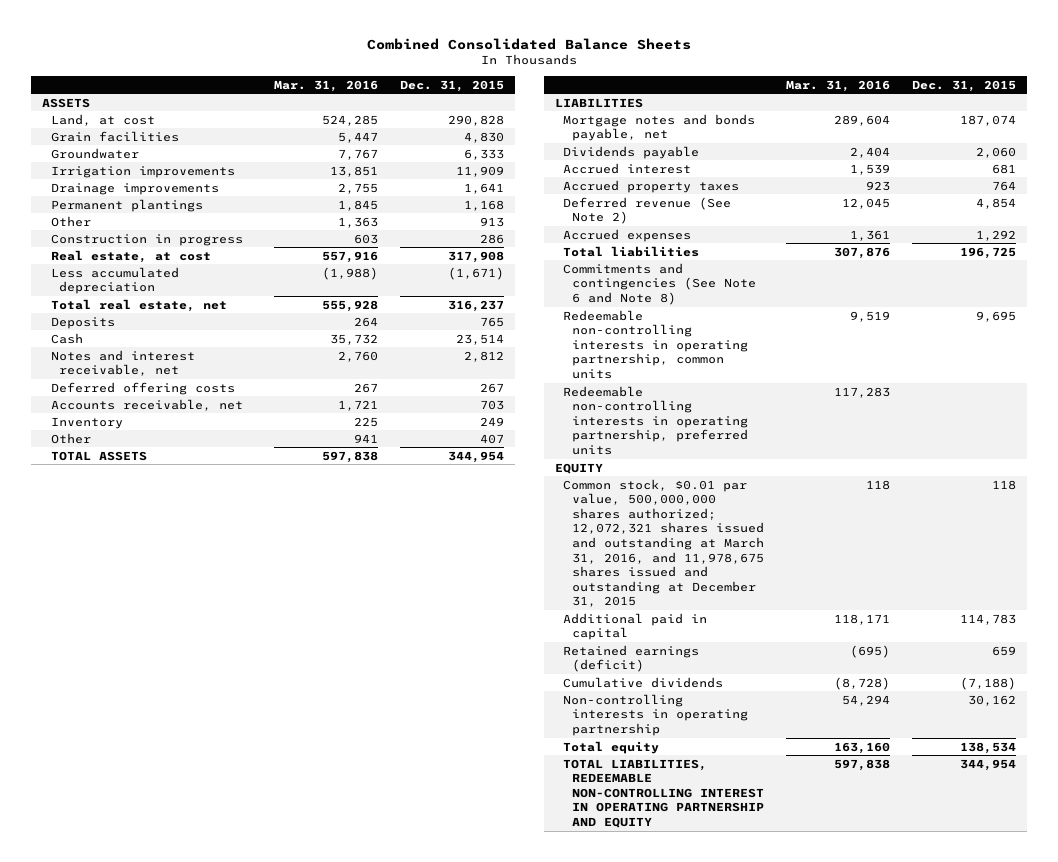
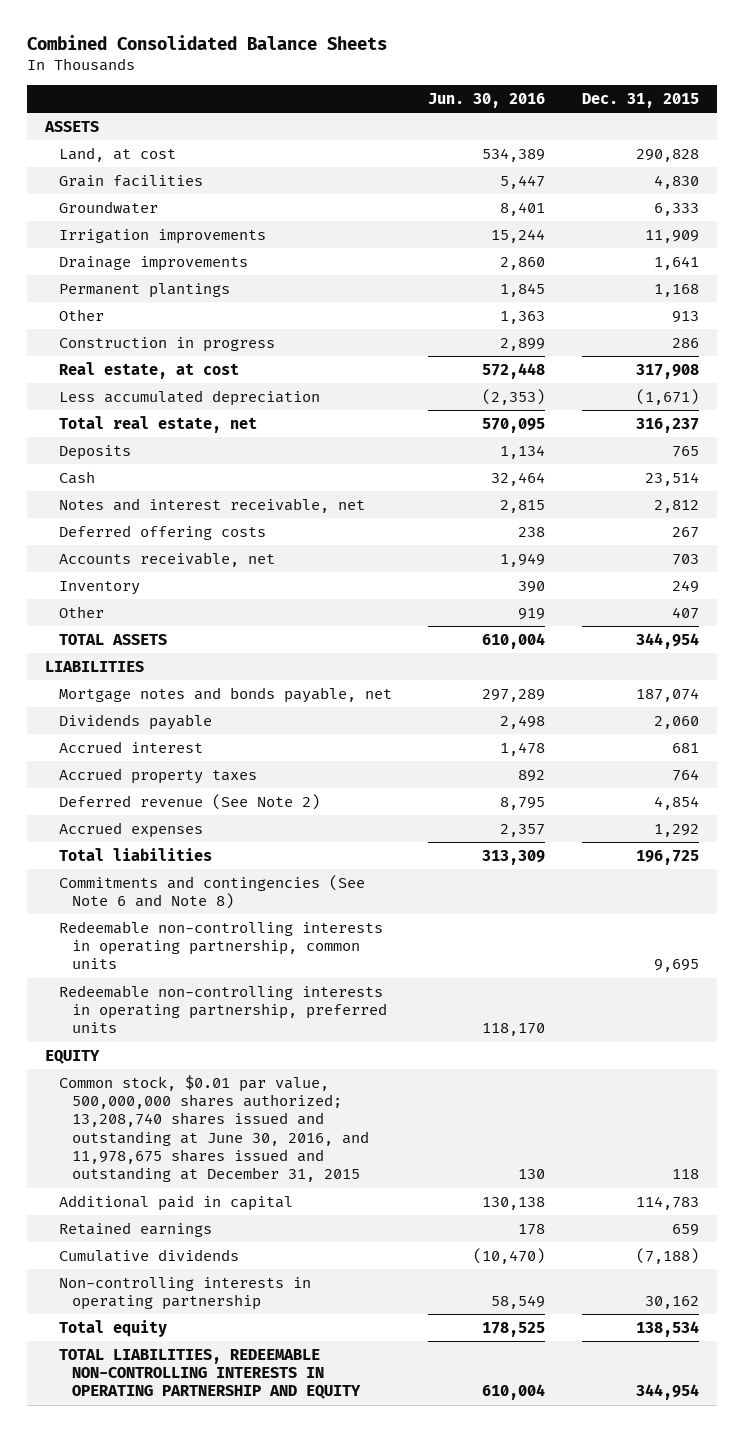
[273,79,378,92] Mar. 31, 2016 -> none
none -> [428,92,546,108] Jun. 30, 2016
[563,478,764,608] Common stock, $0.01 par value, 500,000,000 shares authorized; 12,072,321 shares issued and outstanding at March 31, 2016, and 11,978,675 shares issued and outstanding at December 31, 2015 -> [58,1074,370,1183] Common stock, $0.01 par value, 500,000,000 shares authorized; 13,208,740 shares issued and outstanding at June 30, 2016, and 11,978,675 shares issued and outstanding at December 31, 2015
[563,644,700,673] Retained earnings (deficit) -> [58,1221,212,1237] Retained earnings
[563,758,764,829] TOTAL LIABILITIES, REDEEMABLE NON-CONTROLLING INTEREST IN OPERATING PARTNERSHIP AND EQUITY -> [58,1348,362,1400] TOTAL LIABILITIES, REDEEMABLE NON-CONTROLLING INTERESTS IN OPERATING PARTNERSHIP AND EQUITY

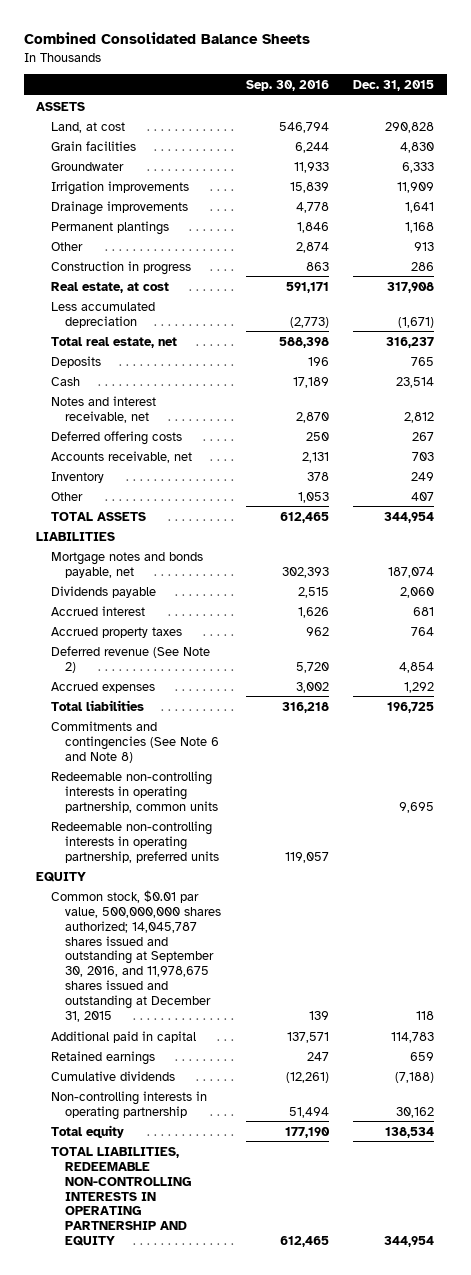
[428,92,546,108] Jun. 30, 2016 -> none
none -> [245,80,329,92] Sep. 30, 2016
[58,1074,370,1183] Common stock, $0.01 par value, 500,000,000 shares authorized; 13,208,740 shares issued and outstanding at June 30, 2016, and 11,978,675 shares issued and outstanding at December 31, 2015 -> [50,889,222,1023] Common stock, $0.01 par value, 500,000,000 shares authorized; 14,045,787 shares issued and outstanding at September 30, 2016, and 11,978,675 shares issued and outstanding at December 31, 2015

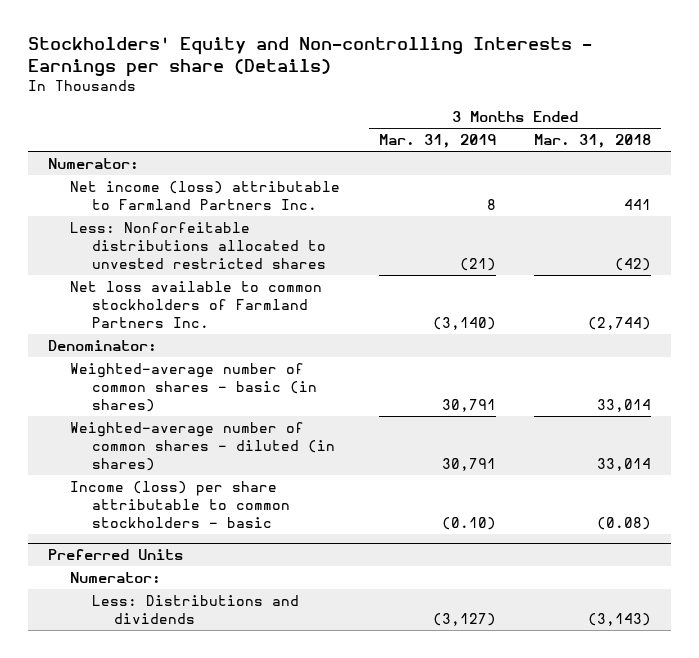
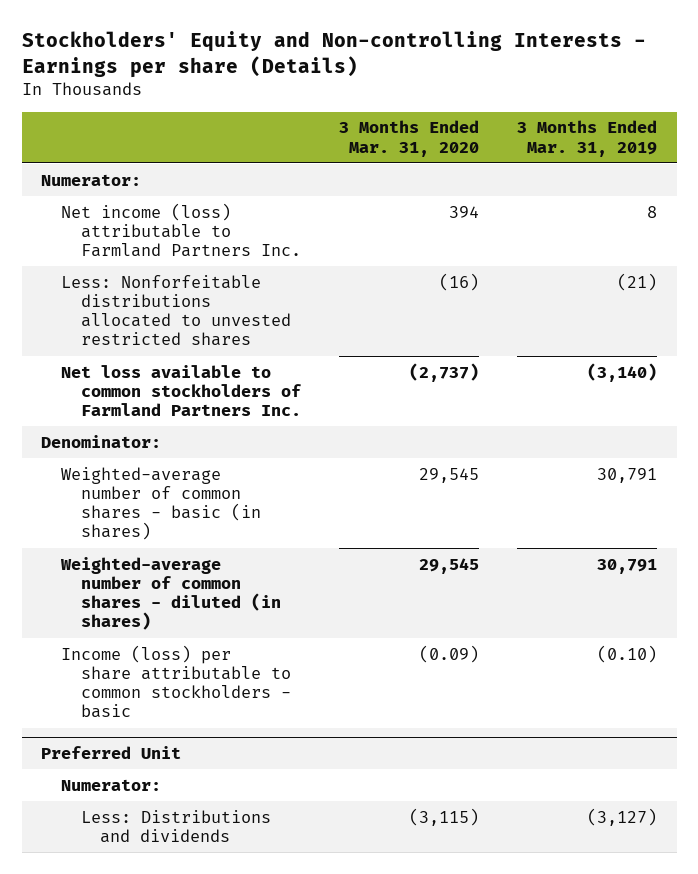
[534,134,652,149] Mar. 31, 2018 -> none
none -> [338,120,479,157] 3 Months Ended Mar. 31, 2020
[47,548,183,560] Preferred Units -> [41,746,182,760] Preferred Unit

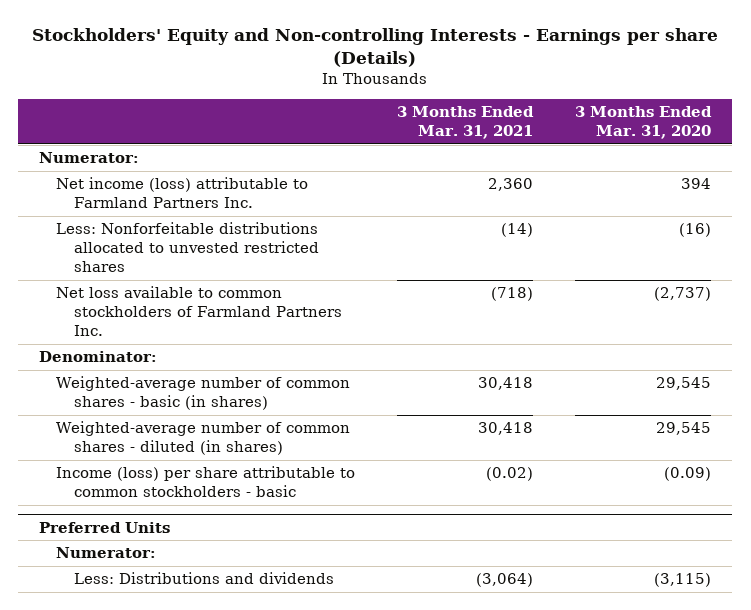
[517,120,658,157] 3 Months Ended Mar. 31, 2019 -> none
none -> [397,106,535,140] 3 Months Ended Mar. 31, 2021
[41,746,182,760] Preferred Unit -> [39,521,171,533] Preferred Units

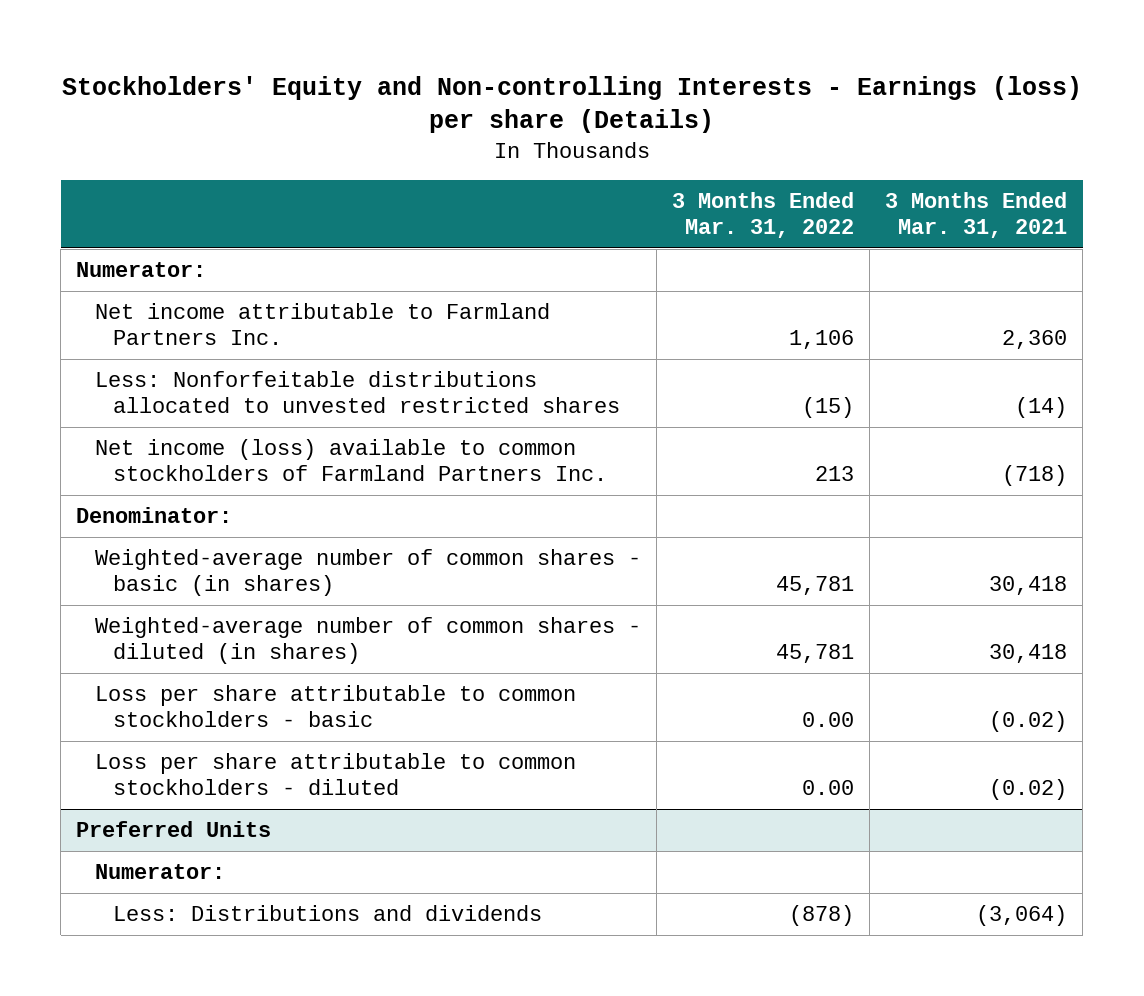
[32,28,719,68] Stockholders' Equity and Non-controlling Interests - Earnings per share (Details) -> [61,75,1082,134] Stockholders' Equity and Non-controlling Interests - Earnings (loss) per share (Details)
[575,106,713,140] 3 Months Ended Mar. 31, 2020 -> none
none -> [671,191,854,238] 3 Months Ended Mar. 31, 2022
[56,177,309,209] Net income (loss) attributable to Farmland Partners Inc. -> [94,303,550,346] Net income attributable to Farmland Partners Inc.
[56,286,342,337] Net loss available to common stockholders of Farmland Partners Inc. -> [94,439,608,482] Net income (loss) available to common stockholders of Farmland Partners Inc.
[56,466,356,498] Income (loss) per share attributable to common stockholders - basic -> [94,685,576,728] Loss per share attributable to common stockholders - basic
none -> [94,753,576,796] Loss per share attributable to common stockholders - diluted

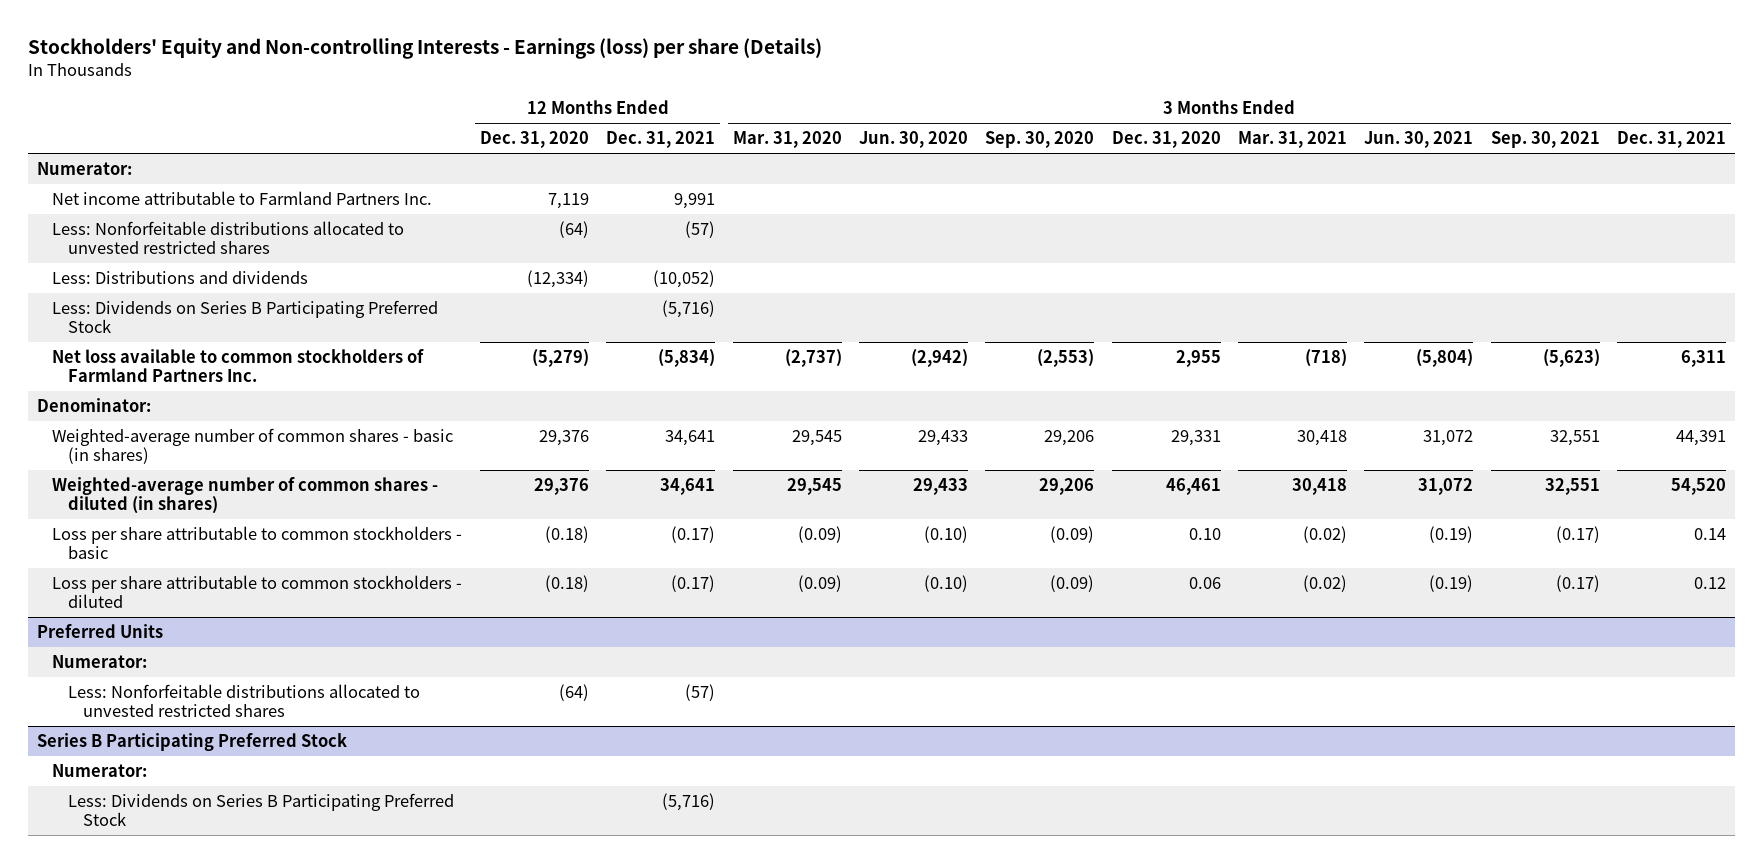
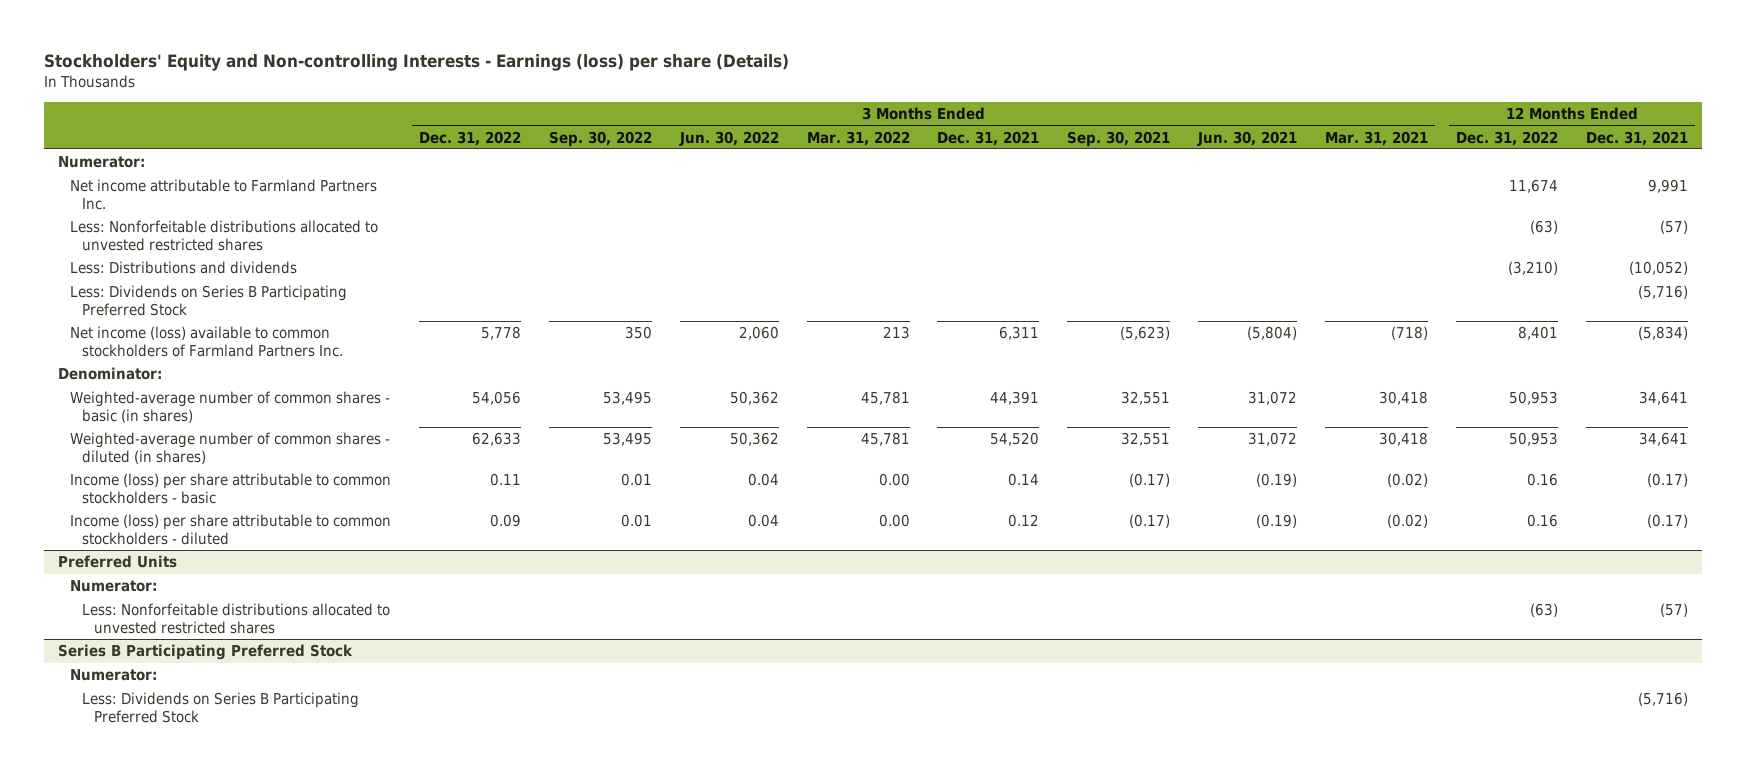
[479,131,589,149] Dec. 31, 2020 -> none
[732,131,842,149] Mar. 31, 2020 -> none
[858,131,968,149] Jun. 30, 2020 -> none
[985,131,1095,149] Sep. 30, 2020 -> none
[1111,131,1221,149] Dec. 31, 2020 -> none
none -> [418,130,521,146] Dec. 31, 2022
none -> [548,130,652,147] Sep. 30, 2022
none -> [678,130,779,146] Jun. 30, 2022
none -> [806,130,910,146] Mar. 31, 2022
none -> [1456,130,1559,146] Dec. 31, 2022
[52,349,425,383] Net loss available to common stockholders of Farmland Partners Inc. -> [69,326,344,357] Net income (loss) available to common stockholders of Farmland Partners Inc.
[52,526,463,560] Loss per share attributable to common stockholders - basic -> [69,473,391,504] Income (loss) per share attributable to common stockholders - basic
[52,575,463,609] Loss per share attributable to common stockholders - diluted -> [69,514,391,545] Income (loss) per share attributable to common stockholders - diluted

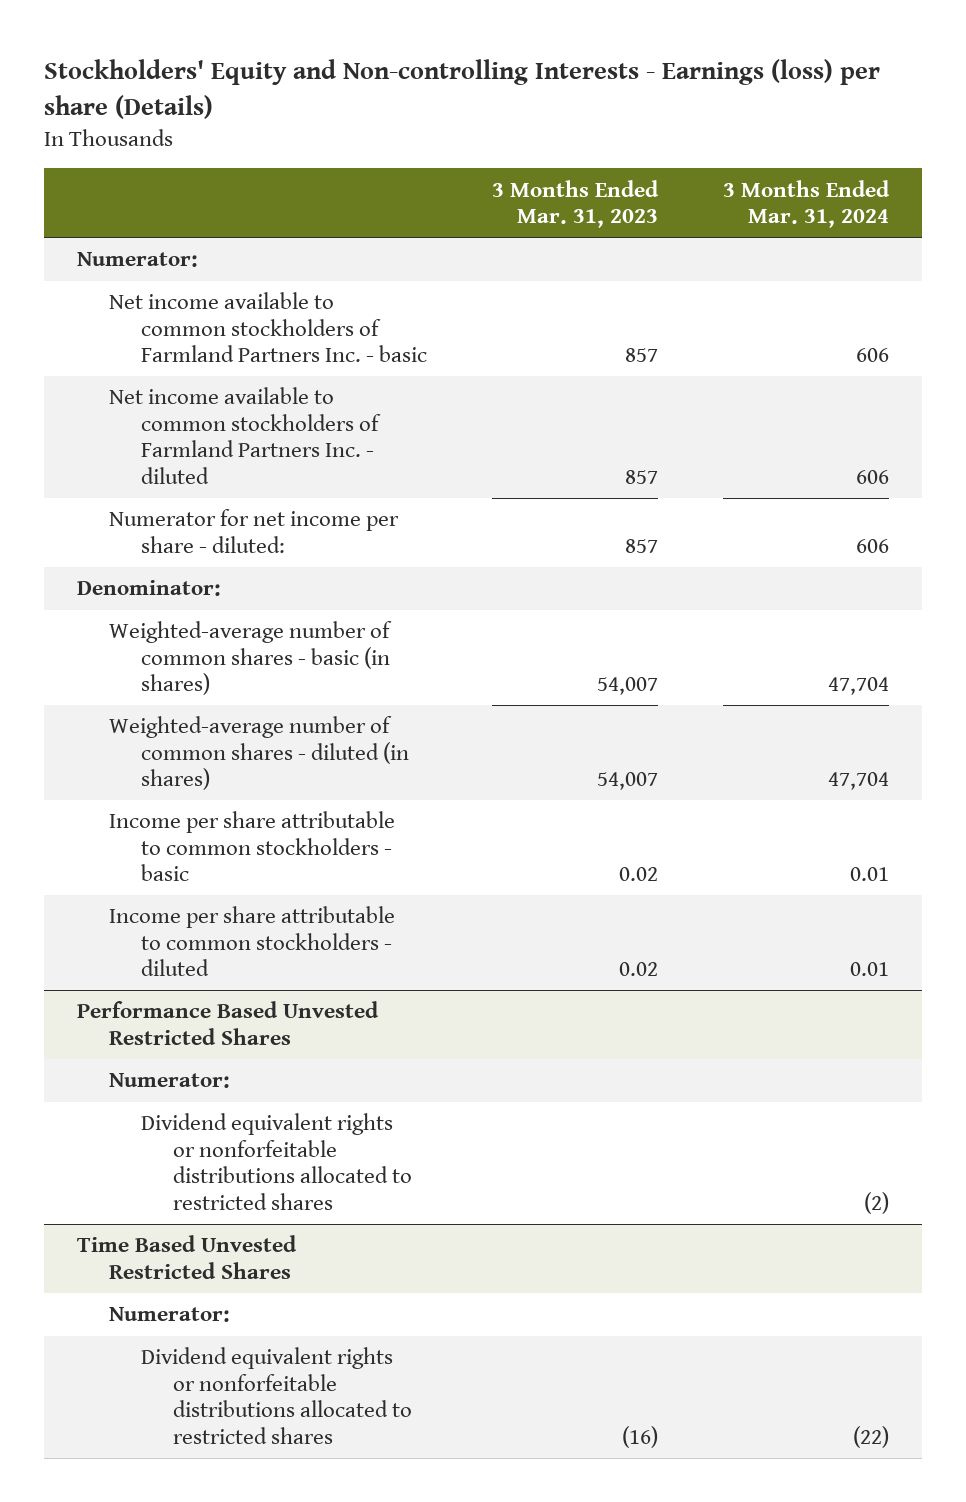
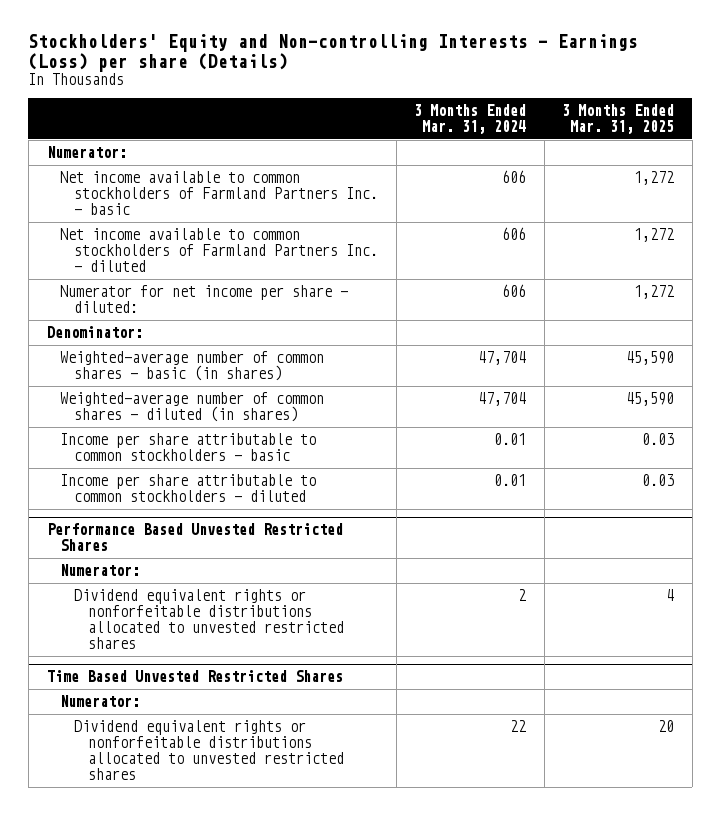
[44,59,881,119] Stockholders' Equity and Non-controlling Interests - Earnings (loss) per share (Details) -> [28,34,639,72] Stockholders' Equity and Non-controlling Interests - Earnings (Loss) per share (Details)
[492,179,660,229] 3 Months Ended Mar. 31, 2023 -> none
none -> [562,104,675,135] 3 Months Ended Mar. 31, 2025
[140,1113,413,1210] Dividend equivalent rights or nonforfeitable distributions allocated to restricted shares -> [73,589,344,650] Dividend equivalent rights or nonforfeitable distributions allocated to unvested restricted shares
[864,1191,890,1214] (2) -> [518,589,527,602] 2
[140,1347,413,1444] Dividend equivalent rights or nonforfeitable distributions allocated to restricted shares -> [73,720,344,781] Dividend equivalent rights or nonforfeitable distributions allocated to unvested restricted shares
[853,1425,890,1448] (22) -> [510,720,527,733] 22

